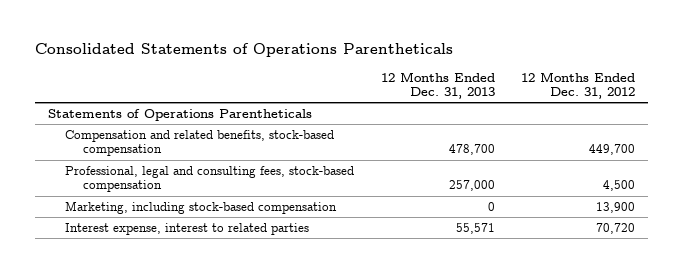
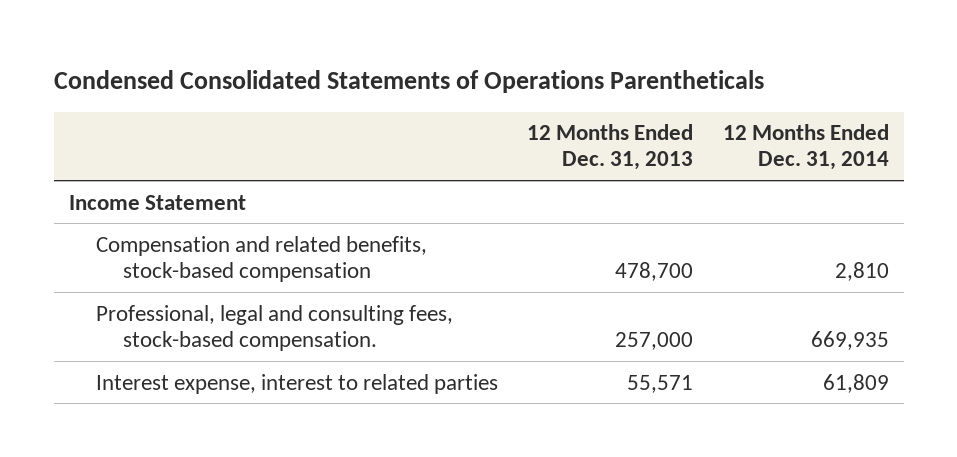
[34,43,453,58] Consolidated Statements of Operations Parentheticals -> [53,69,764,93] Condensed Consolidated Statements of Operations Parentheticals
[520,71,635,100] 12 Months Ended Dec. 31, 2012 -> none
none -> [722,124,889,171] 12 Months Ended Dec. 31, 2014
[47,108,312,121] Statements of Operations Parentheticals -> none
none -> [68,194,246,210] Income Statement
[65,200,338,214] Marketing, including stock-based compensation -> none
[65,165,355,193] Professional, legal and consulting fees, stock-based compensation -> [95,304,453,351] Professional, legal and consulting fees, stock-based compensation.

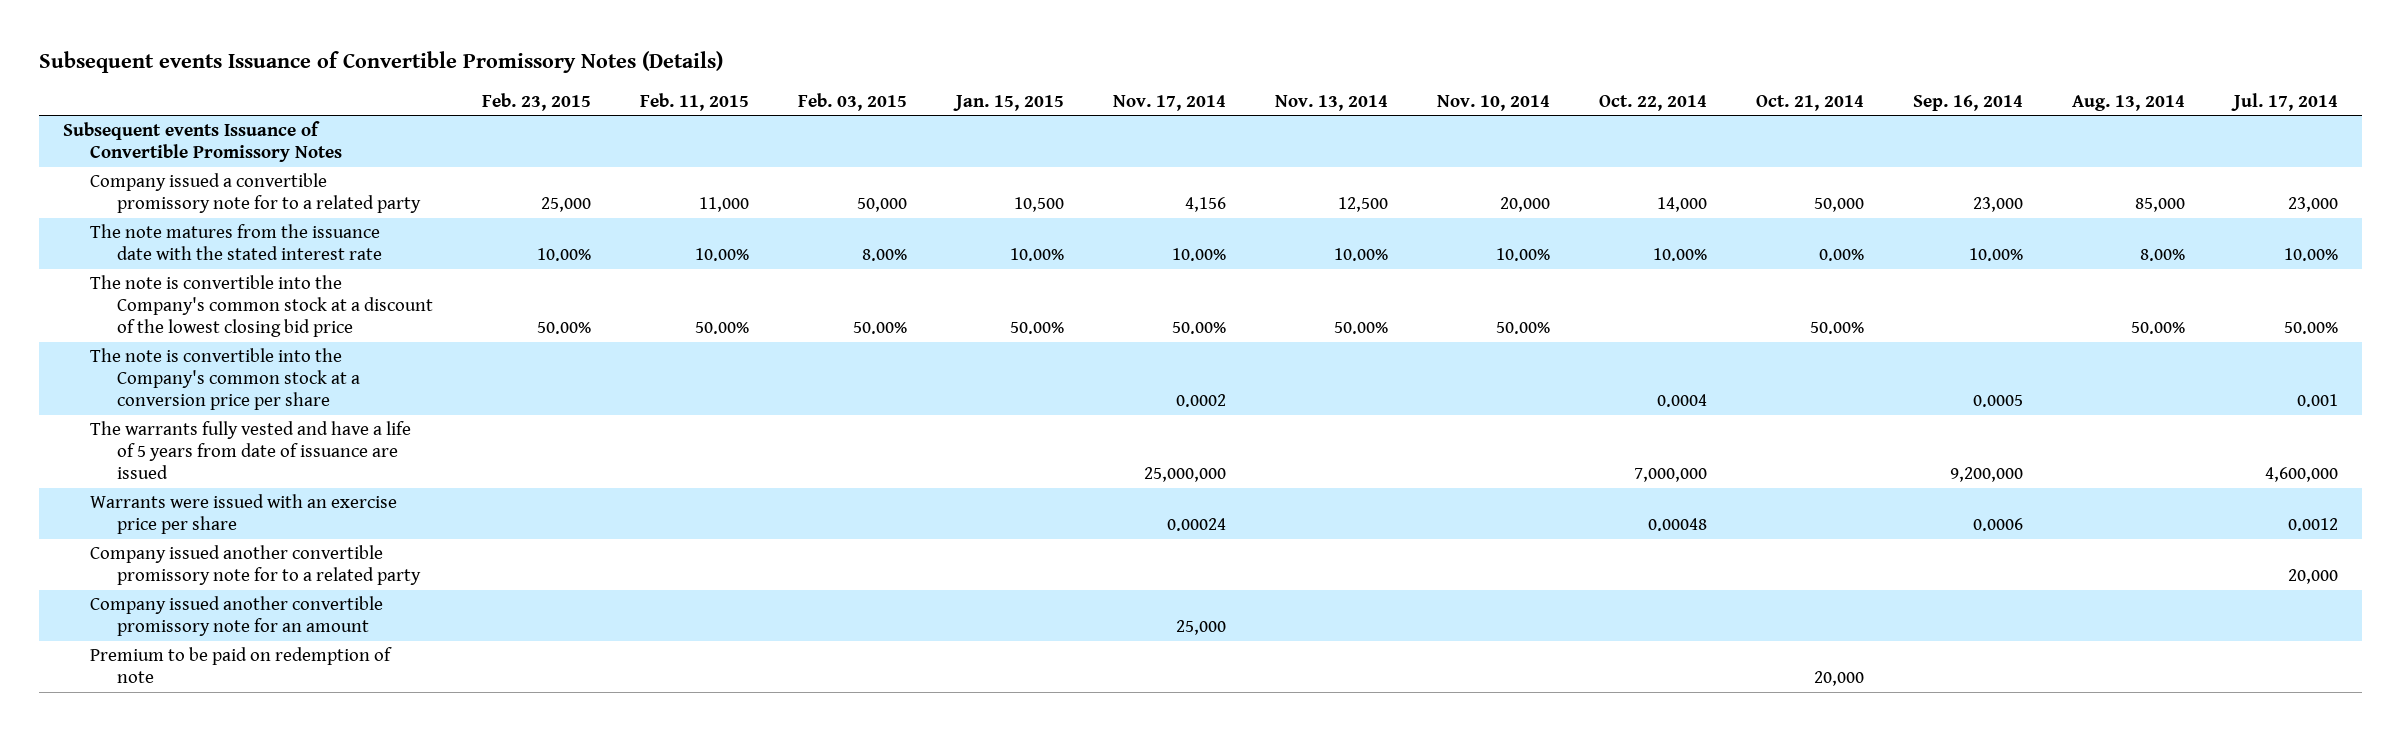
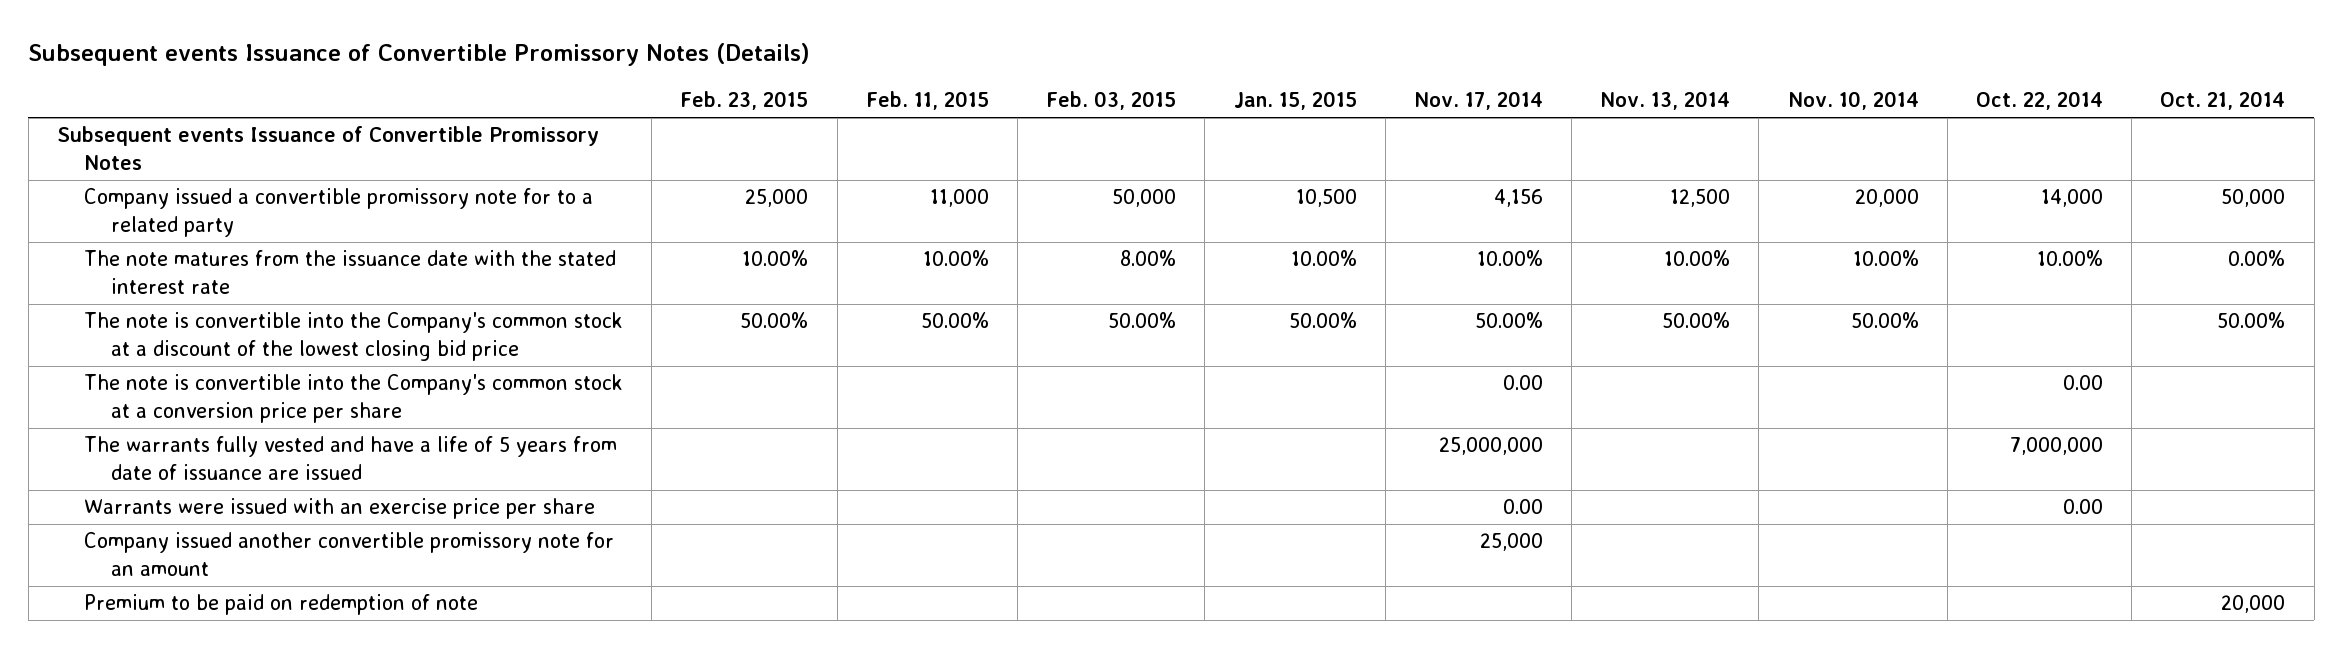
[1912,94,2023,111] Sep. 16, 2014 -> none
[2071,94,2185,111] Aug. 13, 2014 -> none
[2230,92,2338,111] Jul. 17, 2014 -> none
[1175,393,1226,407] 0.0002 -> [1502,375,1543,391] 0.00
[1656,393,1707,407] 0.0004 -> [2063,375,2104,391] 0.00
[90,545,422,586] Company issued another convertible promissory note for to a related party -> none
[1166,518,1226,532] 0.00024 -> [1502,499,1543,515] 0.00
[1647,518,1707,532] 0.00048 -> [2063,499,2104,515] 0.00

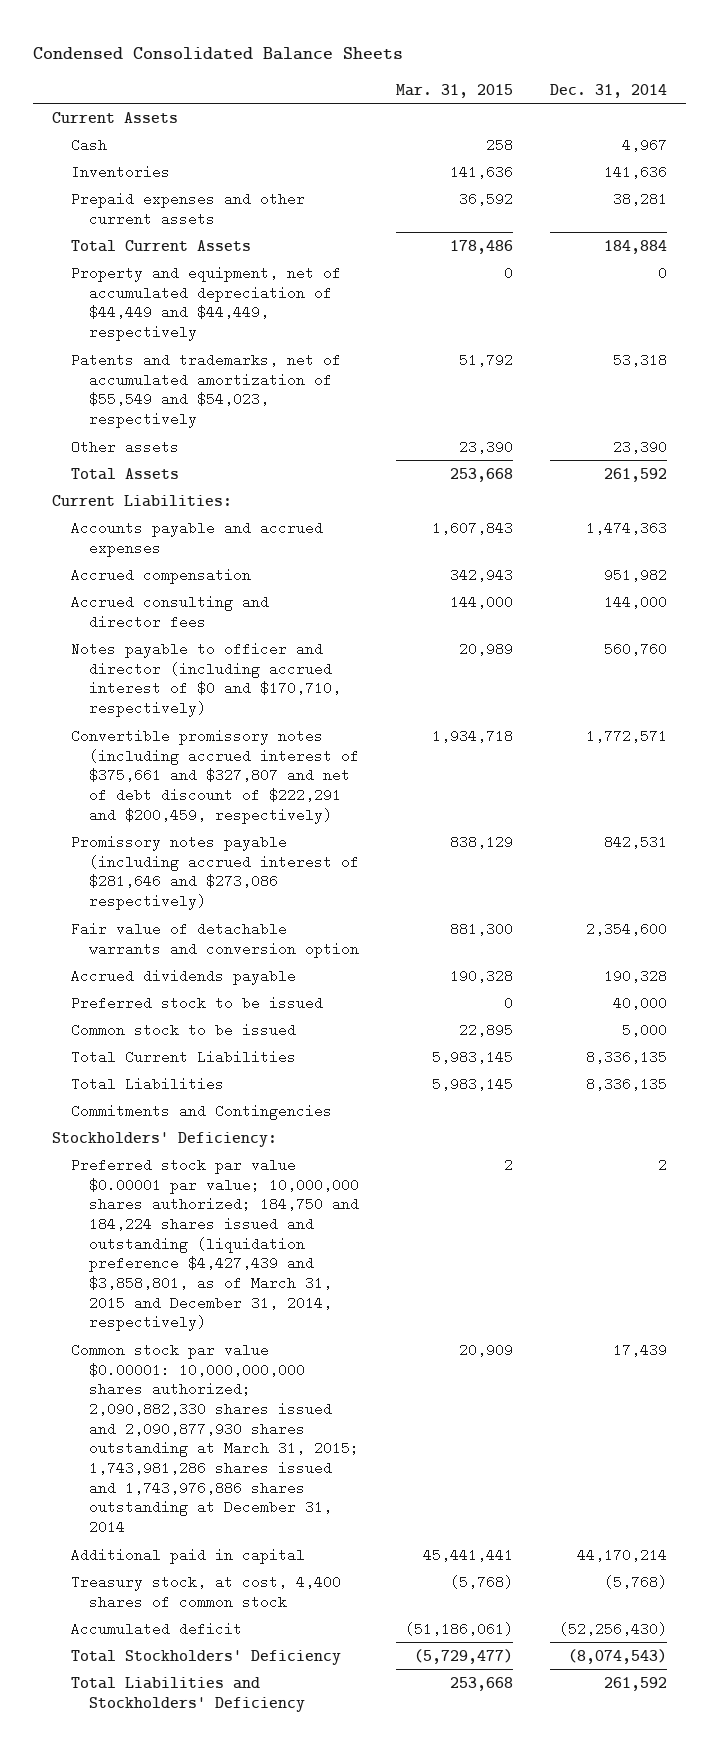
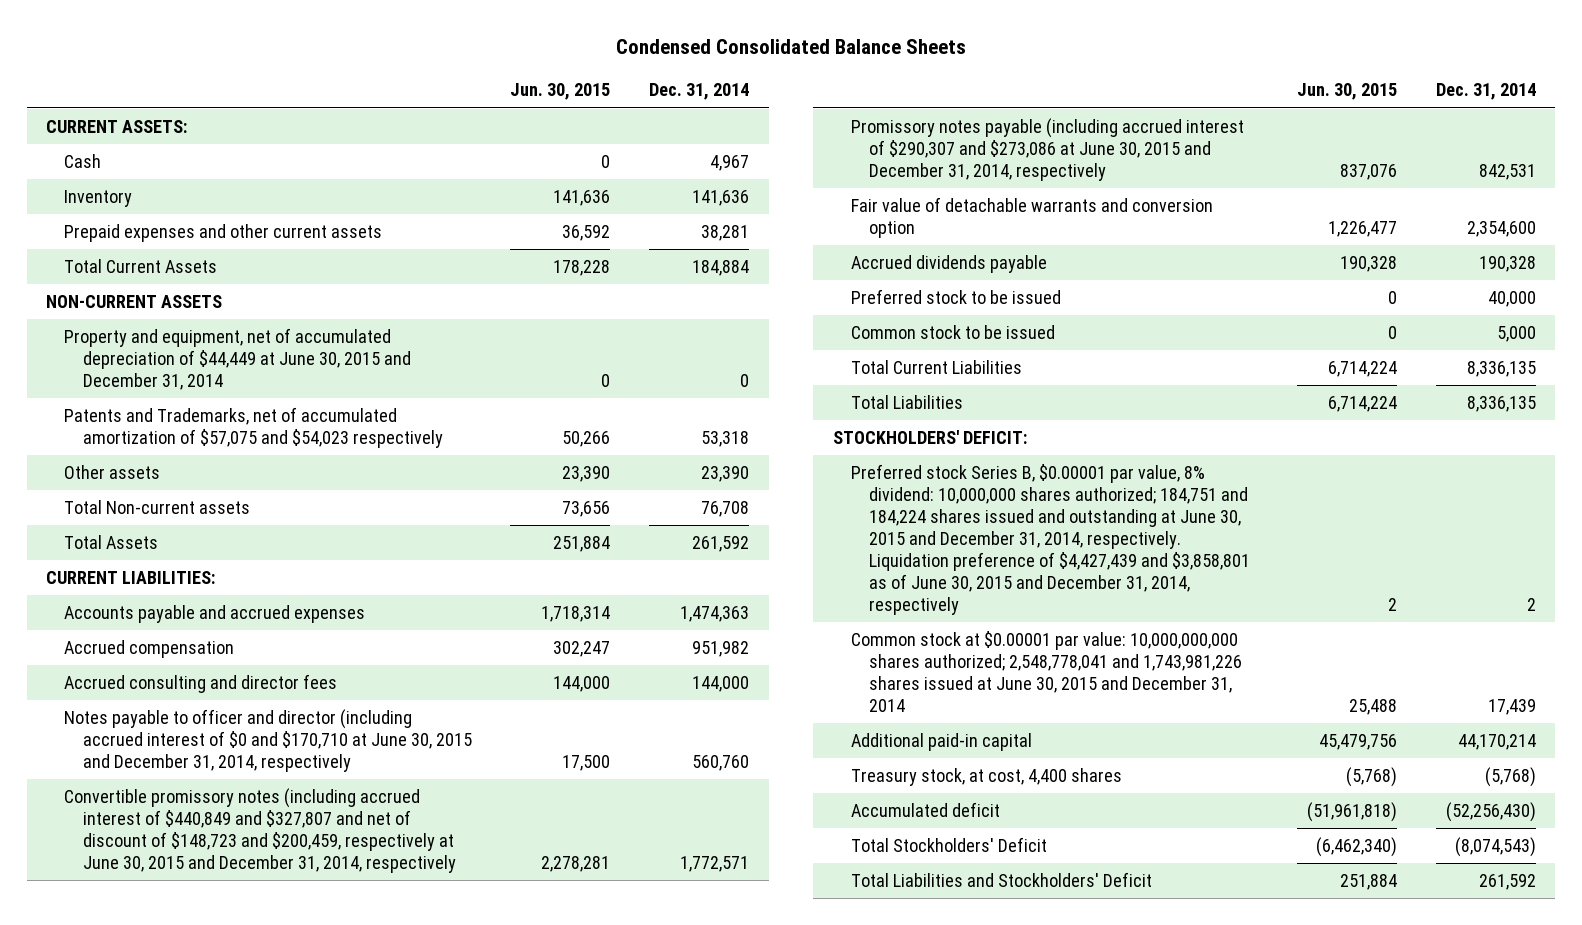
[396,83,514,98] Mar. 31, 2015 -> none
none -> [510,83,611,101] Jun. 30, 2015
[51,111,178,123] Current Assets -> [46,120,188,134] CURRENT ASSETS:
[70,164,170,179] Inventories -> [64,190,133,208] Inventory
none -> [46,295,223,309] NON-CURRENT ASSETS
[70,265,341,341] Property and equipment, net of accumulated depreciation of $44,449 and $44,449, respectively -> [64,328,411,390] Property and equipment, net of accumulated depreciation of $44,449 at June 30, 2015 and December 31, 2014
[70,352,341,428] Patents and trademarks, net of accumulated amortization of $55,549 and $54,023, respectively -> [64,407,443,448] Patents and Trademarks, net of accumulated amortization of $57,075 and $54,023 respectively
none -> [64,500,251,515] Total Non-current assets
[51,494,232,507] Current Liabilities: -> [46,571,216,585] CURRENT LIABILITIES:
[70,641,342,717] Notes payable to officer and director (including accrued interest of $0 and $170,710, respectively) -> [64,709,472,772] Notes payable to officer and director (including accrued interest of $0 and $170,710 at June 30, 2015 and December 31, 2014, respectively
[70,728,360,824] Convertible promissory notes (including accrued interest of $375,661 and $327,807 and net of debt discount of $222,291 and $200,459, respectively) -> [64,788,456,873] Convertible promissory notes (including accrued interest of $440,849 and $327,807 and net of discount of $148,723 and $200,459, respectively at June 30, 2015 and December 31, 2014, respectively
[70,834,360,910] Promissory notes payable (including accrued interest of $281,646 and $273,086 respectively) -> [850,118,1244,181] Promissory notes payable (including accrued interest of $290,307 and $273,086 at June 30, 2015 and December 31, 2014, respectively
[70,1103,332,1120] Commitments and Contingencies -> none
[51,1131,277,1147] Stockholders' Deficiency: -> [832,430,1027,445] STOCKHOLDERS' DEFICIT:
[70,1157,360,1332] Preferred stock par value $0.00001 par value; 10,000,000 shares authorized; 184,750 and 184,224 shares issued and outstanding (liquidation preference $4,427,439 and $3,858,801, as of March 31, 2015 and December 31, 2014, respectively) -> [850,464,1251,615] Preferred stock Series B, $0.00001 par value, 8% dividend: 10,000,000 shares authorized; 184,751 and 184,224 shares issued and outstanding at June 30, 2015 and December 31, 2014, respectively. Liquidation preference of $4,427,439 and $3,858,801 as of June 30, 2015 and December 31, 2014, respectively
[70,1342,360,1535] Common stock par value $0.00001: 10,000,000,000 shares authorized; 2,090,882,330 shares issued and 2,090,877,930 shares outstanding at March 31, 2015; 1,743,981,286 shares issued and 1,743,976,886 shares outstanding at December 31, 2014 -> [850,631,1243,712] Common stock at $0.00001 par value: 10,000,000,000 shares authorized; 2,548,778,041 and 1,743,981,226 shares issued at June 30, 2015 and December 31, 2014
[70,1547,305,1564] Additional paid in capital -> [850,733,1032,752] Additional paid-in capital
[70,1574,341,1609] Treasury stock, at cost, 4,400 shares of common stock -> [850,768,1122,787] Treasury stock, at cost, 4,400 shares
[70,1649,341,1665] Total Stockholders' Deficiency -> [850,837,1047,853] Total Stockholders' Deficit
[70,1676,306,1712] Total Liabilities and Stockholders' Deficiency -> [850,872,1152,888] Total Liabilities and Stockholders' Deficit

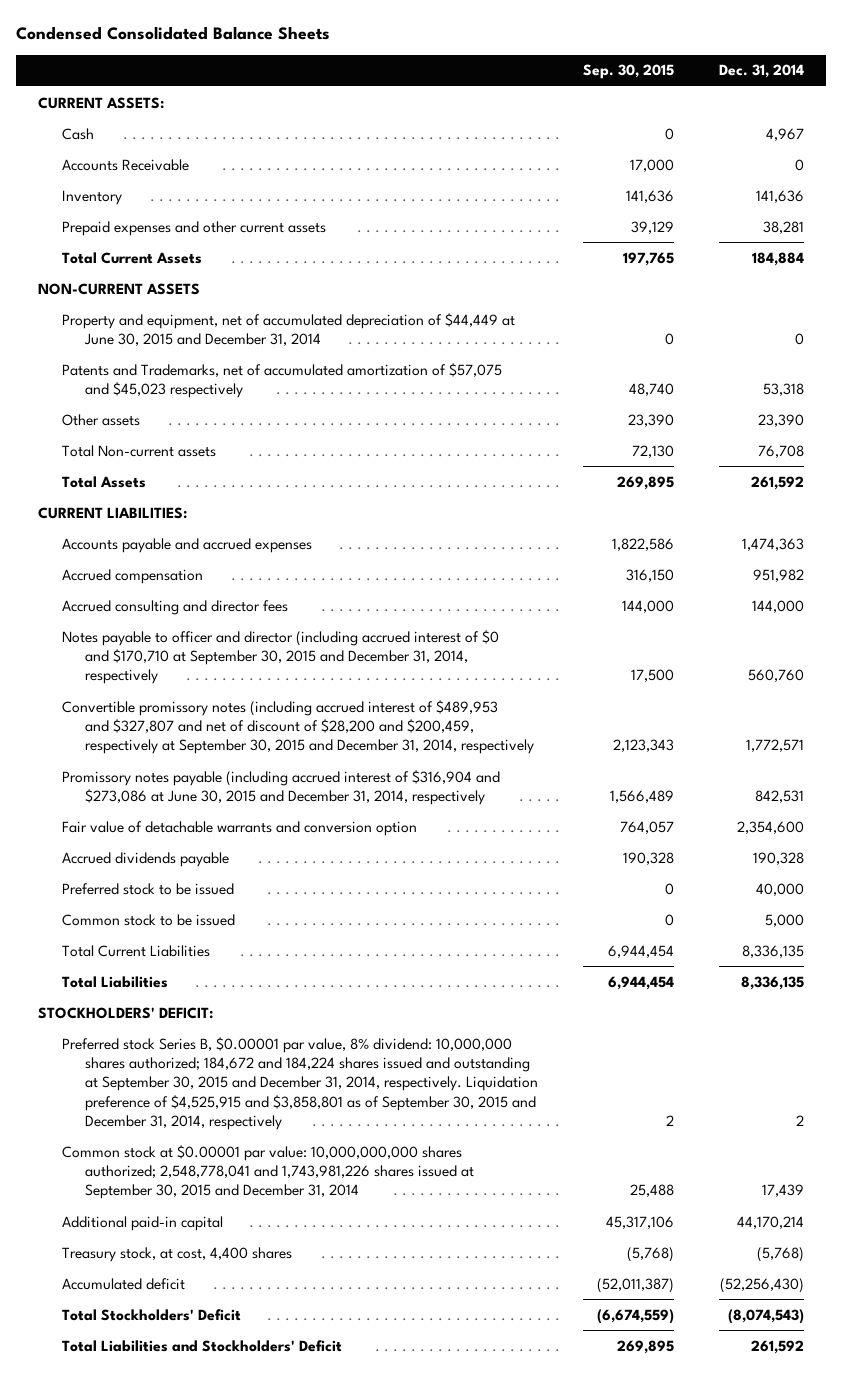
[510,83,611,101] Jun. 30, 2015 -> none
none -> [582,64,674,80] Sep. 30, 2015
none -> [61,158,189,171] Accounts Receivable
[64,407,443,448] Patents and Trademarks, net of accumulated amortization of $57,075 and $54,023 respectively -> [61,362,502,398] Patents and Trademarks, net of accumulated amortization of $57,075 and $45,023 respectively
[64,709,472,772] Notes payable to officer and director (including accrued interest of $0 and $170,710 at June 30, 2015 and December 31, 2014, respectively -> [61,629,499,685] Notes payable to officer and director (including accrued interest of $0 and $170,710 at September 30, 2015 and December 31, 2014, respectively
[64,788,456,873] Convertible promissory notes (including accrued interest of $440,849 and $327,807 and net of discount of $148,723 and $200,459, respectively at June 30, 2015 and December 31, 2014, respectively -> [61,699,535,755] Convertible promissory notes (including accrued interest of $489,953 and $327,807 and net of discount of $28,200 and $200,459, respectively at September 30, 2015 and December 31, 2014, respectively
[850,118,1244,181] Promissory notes payable (including accrued interest of $290,307 and $273,086 at June 30, 2015 and December 31, 2014, respectively -> [61,769,500,805] Promissory notes payable (including accrued interest of $316,904 and $273,086 at June 30, 2015 and December 31, 2014, respectively
[850,464,1251,615] Preferred stock Series B, $0.00001 par value, 8% dividend: 10,000,000 shares authorized; 184,751 and 184,224 shares issued and outstanding at June 30, 2015 and December 31, 2014, respectively. Liquidation preference of $4,427,439 and $3,858,801 as of June 30, 2015 and December 31, 2014, respectively -> [61,1036,539,1130] Preferred stock Series B, $0.00001 par value, 8% dividend: 10,000,000 shares authorized; 184,672 and 184,224 shares issued and outstanding at September 30, 2015 and December 31, 2014, respectively. Liquidation preference of $4,525,915 and $3,858,801 as of September 30, 2015 and December 31, 2014, respectively
[850,631,1243,712] Common stock at $0.00001 par value: 10,000,000,000 shares authorized; 2,548,778,041 and 1,743,981,226 shares issued at June 30, 2015 and December 31, 2014 -> [61,1144,475,1200] Common stock at $0.00001 par value: 10,000,000,000 shares authorized; 2,548,778,041 and 1,743,981,226 shares issued at September 30, 2015 and December 31, 2014

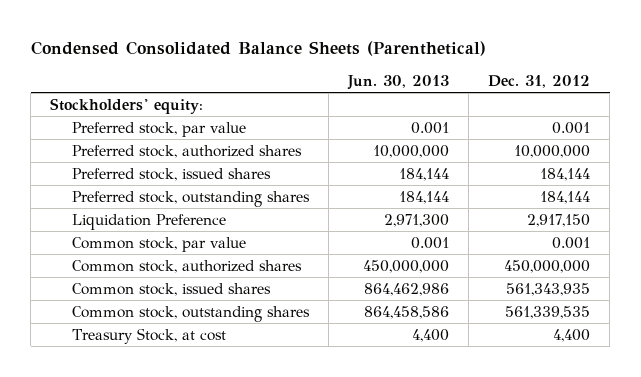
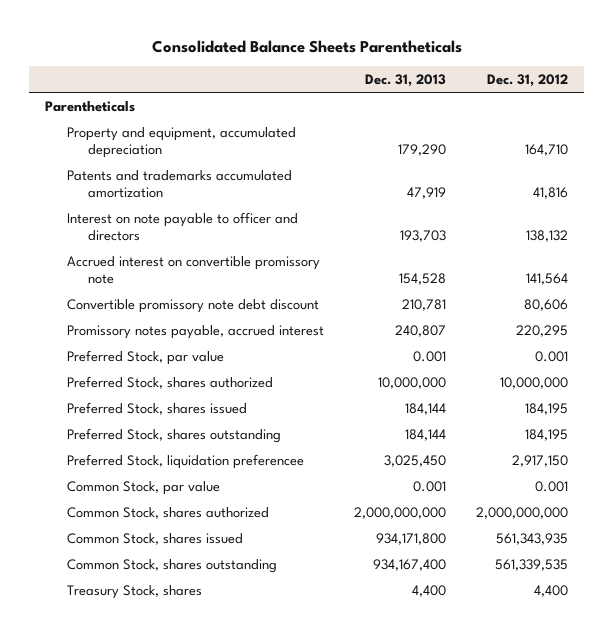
[30,41,486,57] Condensed Consolidated Balance Sheets (Parenthetical) -> [151,39,462,53] Consolidated Balance Sheets Parentheticals
[347,75,450,91] Jun. 30, 2013 -> none
none -> [365,73,447,87] Dec. 31, 2013
[50,97,204,114] Stockholders' equity: -> none
none -> [44,100,135,112] Parentheticals
none -> [66,126,296,159] Property and equipment, accumulated depreciation
none -> [66,169,292,199] Patents and trademarks accumulated amortization
none -> [66,211,298,242] Interest on note payable to officer and directors
none -> [66,255,320,285] Accrued interest on convertible promissory note
none -> [66,298,319,313] Convertible promissory note debt discount
none -> [66,324,324,339] Promissory notes payable, accrued interest
[72,121,247,137] Preferred stock, par value -> [66,349,224,365] Preferred Stock, par value
[72,144,303,158] Preferred stock, authorized shares -> [66,375,273,389] Preferred Stock, shares authorized
[72,167,272,181] Preferred stock, issued shares -> [66,401,247,415] Preferred Stock, shares issued
[540,167,591,181] 184,144 -> [525,402,569,415] 184,195
[72,190,311,207] Preferred stock, outstanding shares -> [66,427,281,443] Preferred Stock, shares outstanding
[540,190,591,204] 184,144 -> [525,428,569,441] 184,195
[72,213,227,230] Liquidation Preference -> [66,453,304,469] Preferred Stock, liquidation preferencee
[72,236,247,252] Common stock, par value -> [66,480,220,495] Common Stock, par value
[72,259,303,273] Common stock, authorized shares -> [66,506,269,519] Common Stock, shares authorized
[504,259,591,273] 450,000,000 -> [476,506,569,519] 2,000,000,000
[72,282,272,296] Common stock, issued shares -> [66,532,243,545] Common Stock, shares issued
[72,305,311,322] Common stock, outstanding shares -> [66,558,277,573] Common Stock, shares outstanding
[72,327,227,344] Treasury Stock, at cost -> [66,584,202,599] Treasury Stock, shares

